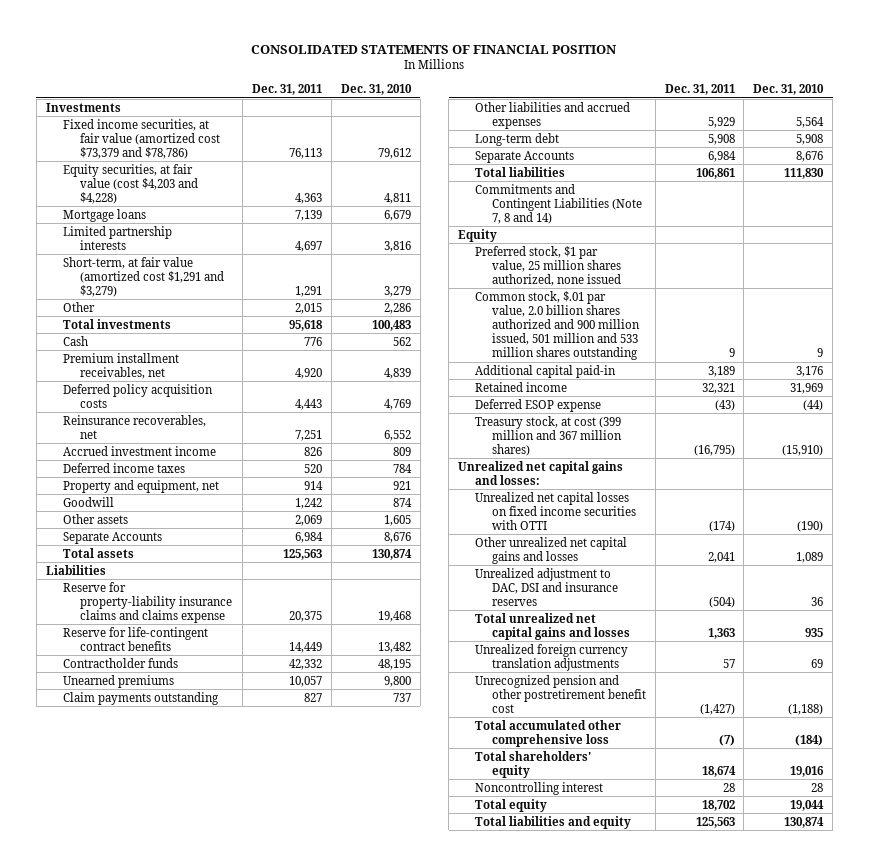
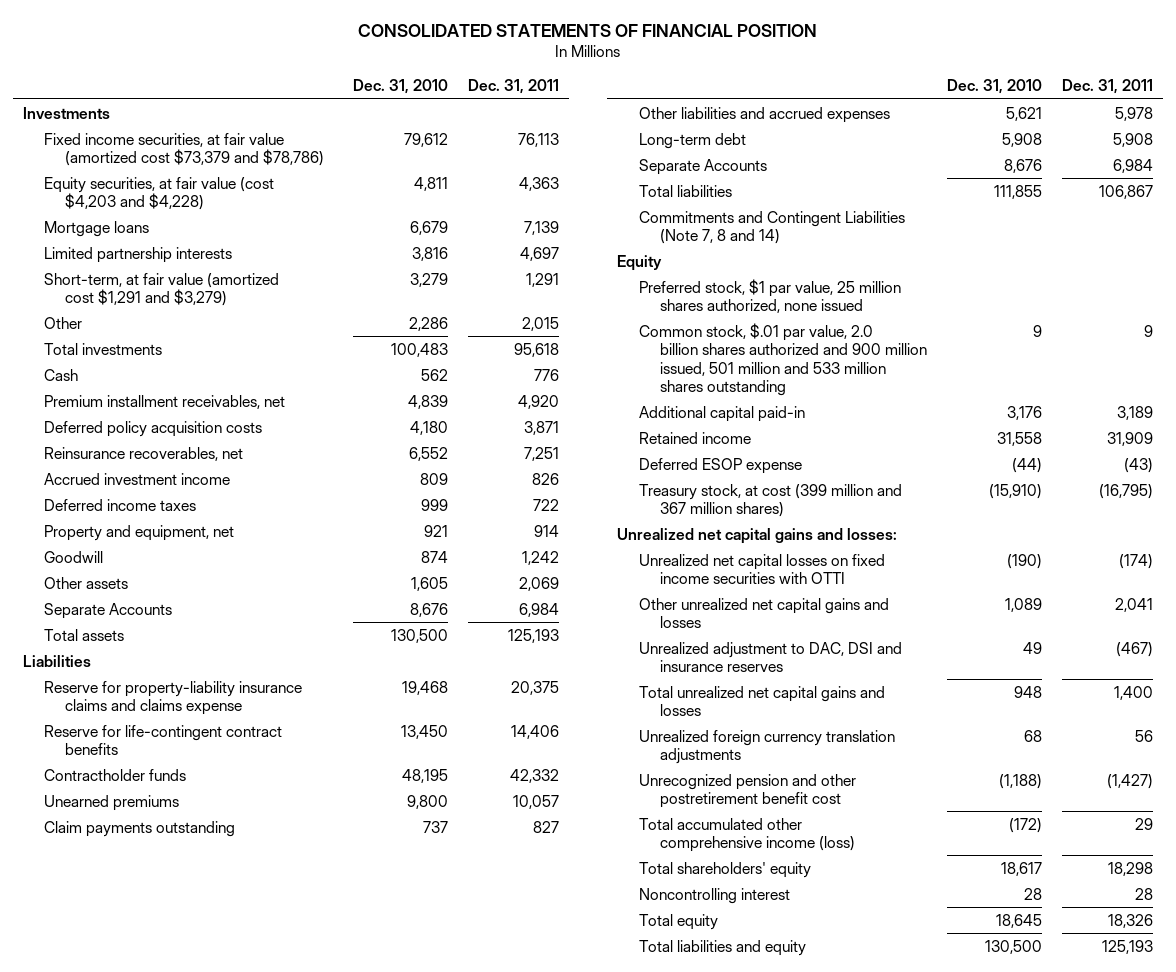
[295,398,323,410] 4,443 -> [523,420,559,435] 3,871
[383,398,411,410] 4,769 -> [409,420,448,435] 4,180
[304,463,323,473] 520 -> [532,498,559,511] 722
[392,463,412,473] 784 -> [420,498,448,511] 999
[283,548,323,560] 125,563 -> [507,628,559,643] 125,193
[371,548,412,560] 130,874 -> [390,628,448,643] 130,500
[289,641,323,653] 14,449 -> [510,724,559,739] 14,406
[377,641,411,653] 13,482 -> [400,724,448,739] 13,450
[707,116,735,128] 5,929 -> [1115,106,1154,121] 5,978
[796,116,825,128] 5,564 -> [1005,106,1042,121] 5,621
[695,167,735,179] 106,861 -> [1099,184,1154,199] 106,867
[784,167,825,179] 111,830 -> [993,184,1042,199] 111,855
[701,382,735,394] 32,321 -> [1107,431,1154,446] 31,909
[790,382,824,394] 31,969 -> [996,431,1042,446] 31,558
[708,596,735,608] (504) -> [1116,641,1154,657] (467)
[811,596,824,606] 36 -> [1022,641,1042,654] 49
[707,627,735,639] 1,363 -> [1114,685,1154,700] 1,400
[805,627,824,637] 935 -> [1013,685,1042,698] 948
[722,658,735,668] 57 -> [1135,729,1154,742] 56
[811,658,824,668] 69 -> [1023,729,1042,742] 68
[474,719,621,747] Total accumulated other comprehensive loss -> [638,817,855,853] Total accumulated other comprehensive income (loss)
[718,734,735,746] (7) -> [1135,817,1154,830] 29
[795,734,824,746] (184) -> [1008,817,1042,833] (172)
[701,765,736,777] 18,674 -> [1108,861,1154,876] 18,298
[790,765,825,777] 19,016 -> [1000,861,1042,876] 18,617
[701,799,735,811] 18,702 -> [1108,913,1154,928] 18,326
[790,799,825,811] 19,044 -> [995,913,1042,928] 18,645
[695,816,735,828] 125,563 -> [1102,939,1154,954] 125,193
[784,816,825,828] 130,874 -> [984,939,1042,954] 130,500

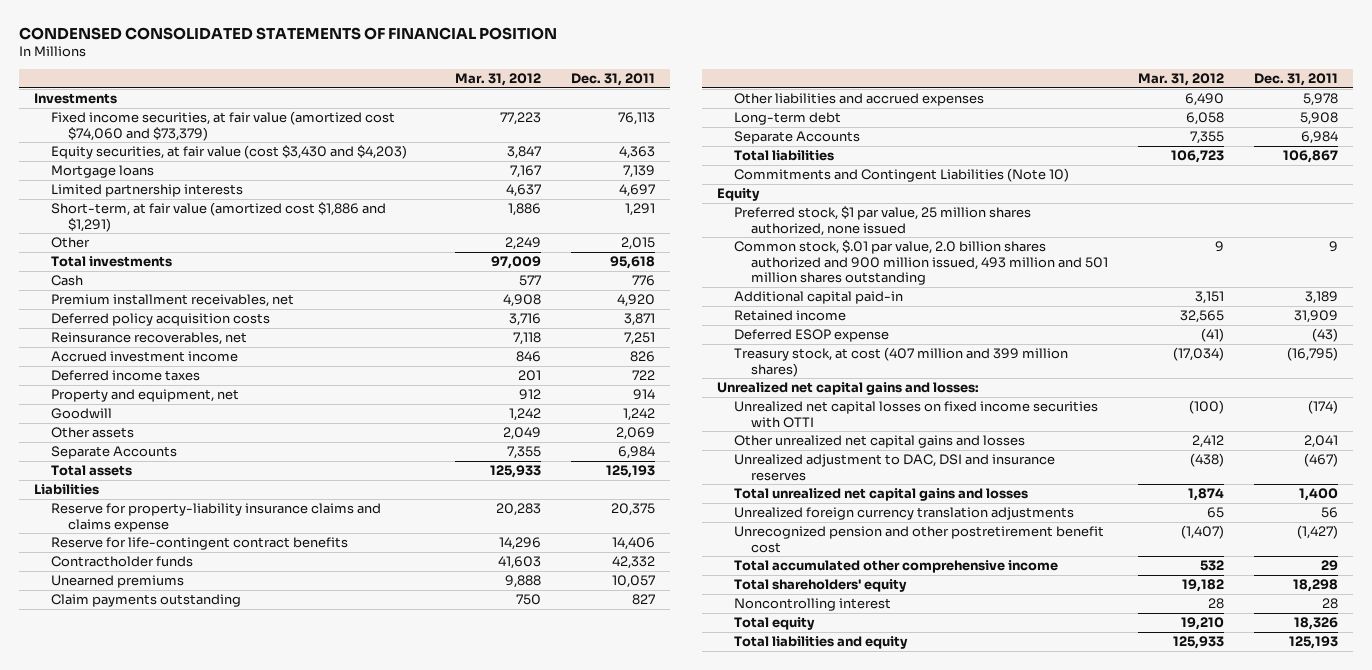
[358,23,818,37] CONSOLIDATED STATEMENTS OF FINANCIAL POSITION -> [18,26,557,40] CONDENSED CONSOLIDATED STATEMENTS OF FINANCIAL POSITION
[352,79,448,95] Dec. 31, 2010 -> none
none -> [454,73,541,87] Mar. 31, 2012
[44,132,325,167] Fixed income securities, at fair value (amortized cost $73,379 and $78,786) -> [50,111,395,141] Fixed income securities, at fair value (amortized cost $74,060 and $73,379)
[44,176,275,211] Equity securities, at fair value (cost $4,203 and $4,228) -> [50,145,407,160] Equity securities, at fair value (cost $3,430 and $4,203)
[44,272,280,307] Short-term, at fair value (amortized cost $1,291 and $3,279) -> [50,202,386,232] Short-term, at fair value (amortized cost $1,886 and $1,291)
[638,210,905,245] Commitments and Contingent Liabilities (Note 7, 8 and 14) -> [733,168,1069,183] Commitments and Contingent Liabilities (Note 10)
[638,322,927,397] Common stock, $.01 par value, 2.0 billion shares authorized and 900 million issued, 501 million and 533 million shares outstanding -> [733,240,1109,286] Common stock, $.01 par value, 2.0 billion shares authorized and 900 million issued, 493 million and 501 million shares outstanding
[638,483,902,518] Treasury stock, at cost (399 million and 367 million shares) -> [733,347,1068,377] Treasury stock, at cost (407 million and 399 million shares)
[638,817,855,853] Total accumulated other comprehensive income (loss) -> [733,560,1058,574] Total accumulated other comprehensive income

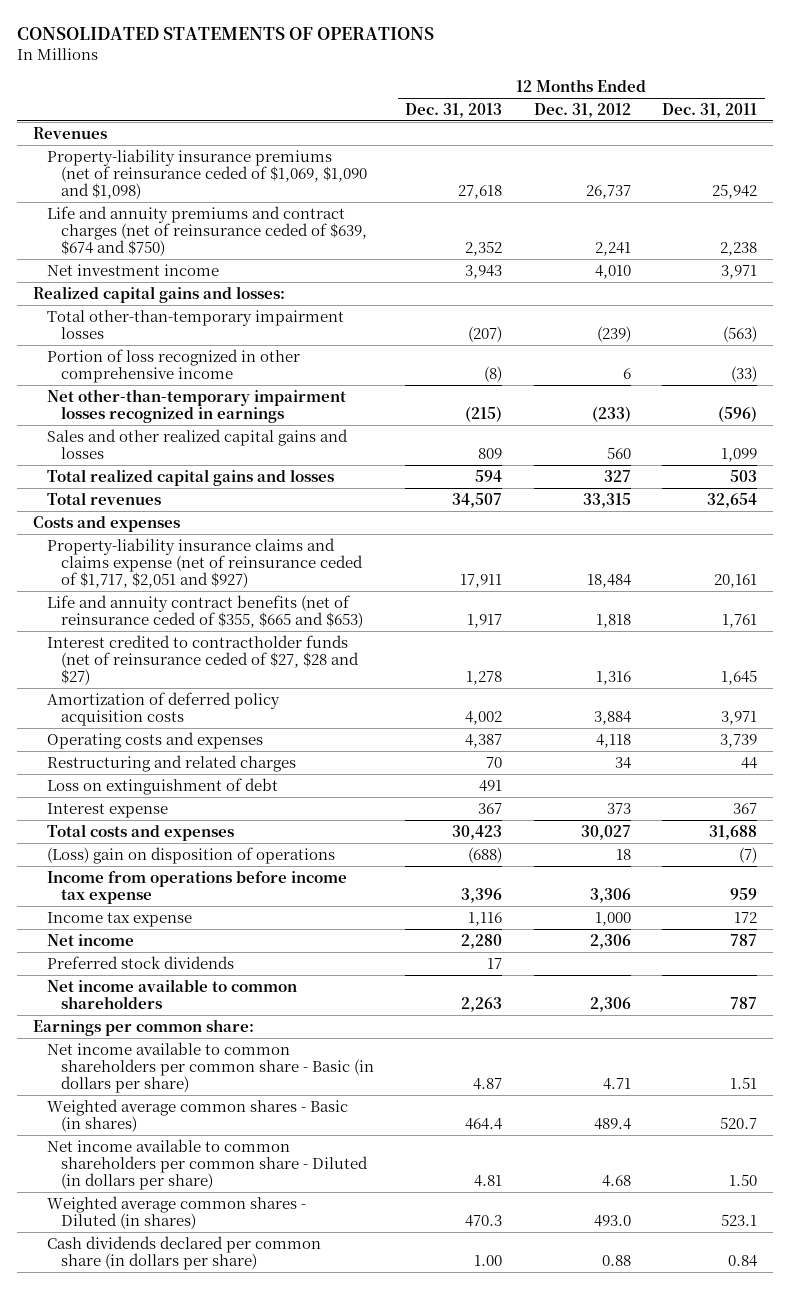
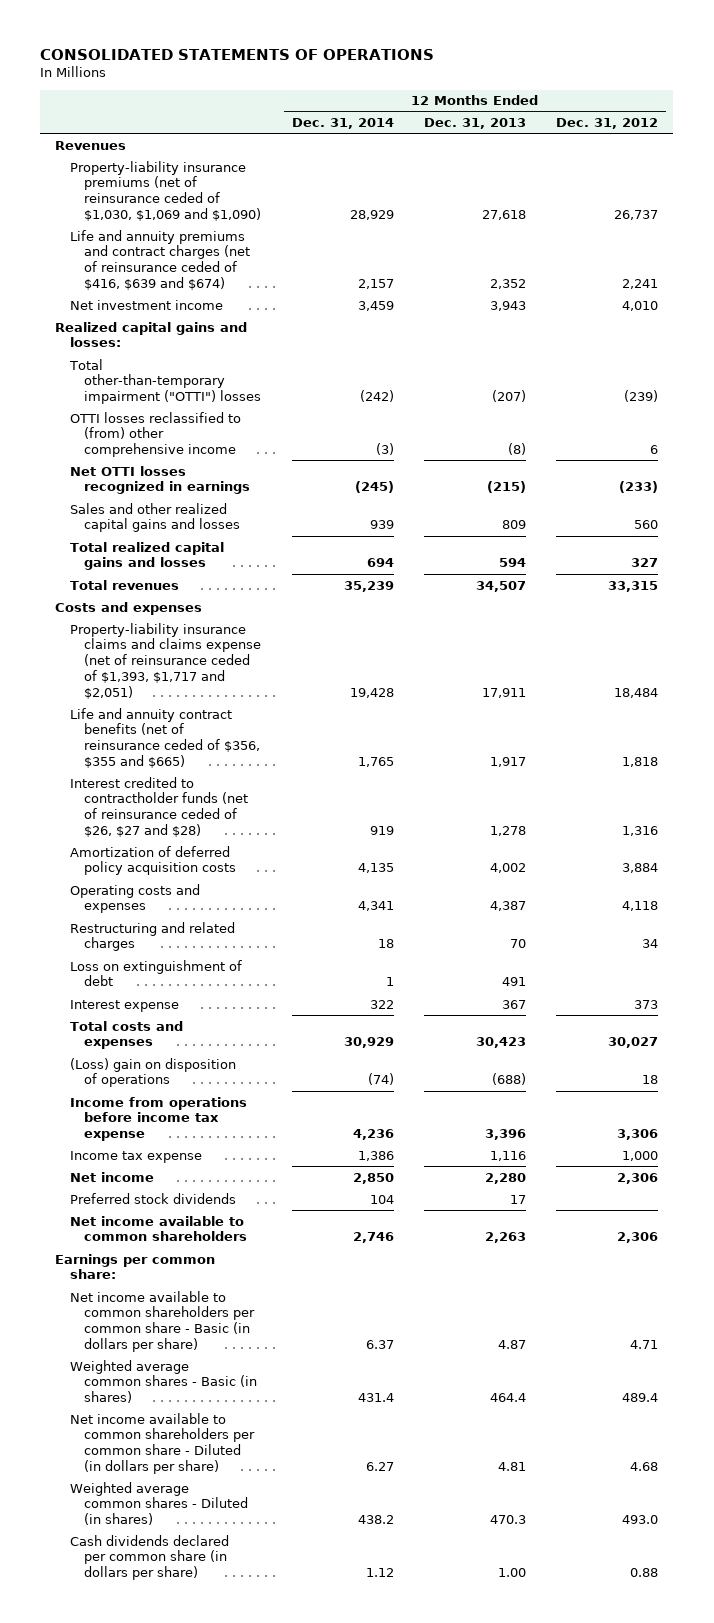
[662,102,758,118] Dec. 31, 2011 -> none
none -> [291,117,394,129] Dec. 31, 2014
[47,148,368,200] Property-liability insurance premiums (net of reinsurance ceded of $1,069, $1,090 and $1,098) -> [69,160,262,221] Property-liability insurance premiums (net of reinsurance ceded of $1,030, $1,069 and $1,090)
[47,205,368,257] Life and annuity premiums and contract charges (net of reinsurance ceded of $639, $674 and $750) -> [69,229,251,290] Life and annuity premiums and contract charges (net of reinsurance ceded of $416, $639 and $674)
[47,309,345,340] Total other-than-temporary impairment losses -> [68,358,262,405] Total other-than-temporary impairment ("OTTI") losses
[47,348,301,384] Portion of loss recognized in other comprehensive income -> [69,411,241,458] OTTI losses reclassified to (from) other comprehensive income
[47,388,347,424] Net other-than-temporary impairment losses recognized in earnings -> [69,465,251,495] Net OTTI losses recognized in earnings
[47,537,364,589] Property-liability insurance claims and claims expense (net of reinsurance ceded of $1,717, $2,051 and $927) -> [69,622,262,699] Property-liability insurance claims and claims expense (net of reinsurance ceded of $1,393, $1,717 and $2,051)
[47,594,364,629] Life and annuity contract benefits (net of reinsurance ceded of $355, $665 and $653) -> [69,707,261,768] Life and annuity contract benefits (net of reinsurance ceded of $356, $355 and $665)
[47,634,360,686] Interest credited to contractholder funds (net of reinsurance ceded of $27, $28 and $27) -> [69,776,249,837] Interest credited to contractholder funds (net of reinsurance ceded of $26, $27 and $28)

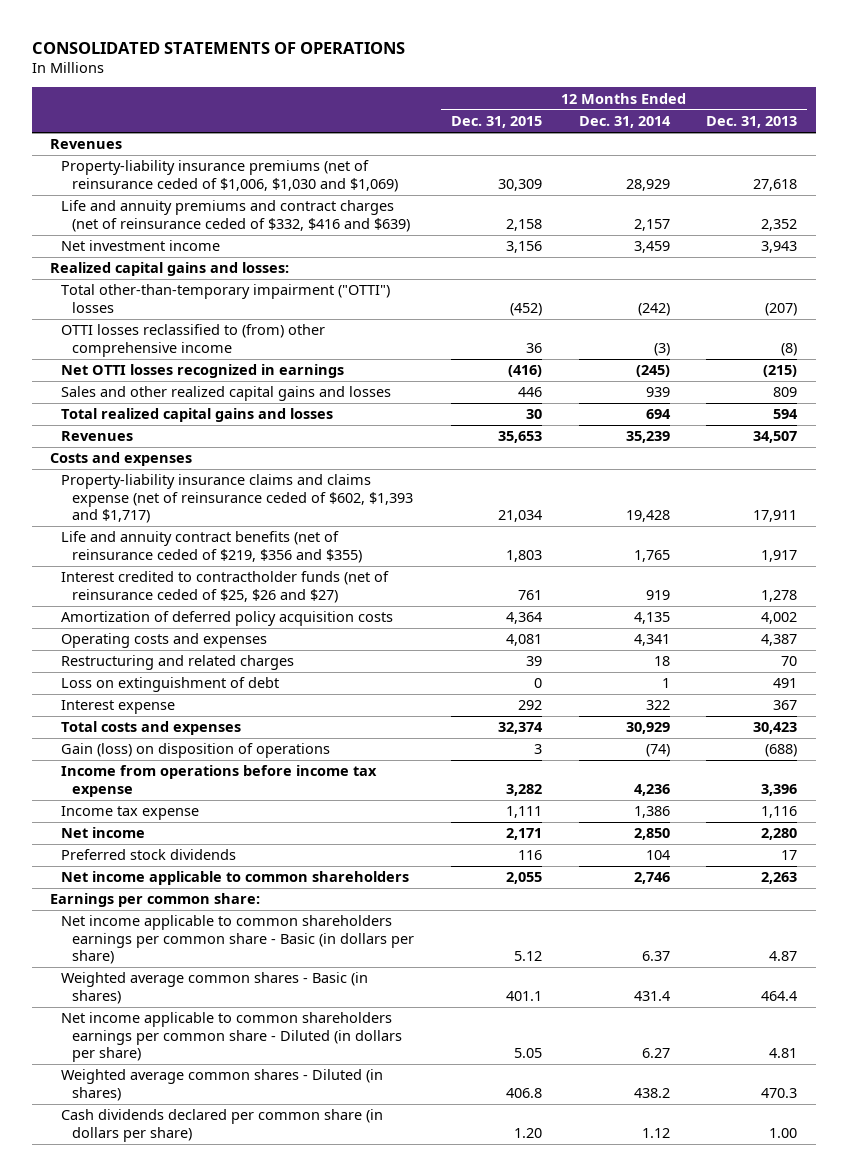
[556,117,659,129] Dec. 31, 2012 -> none
none -> [450,116,542,129] Dec. 31, 2015
[69,160,262,221] Property-liability insurance premiums (net of reinsurance ceded of $1,030, $1,069 and $1,090) -> [60,160,398,192] Property-liability insurance premiums (net of reinsurance ceded of $1,006, $1,030 and $1,069)
[69,229,251,290] Life and annuity premiums and contract charges (net of reinsurance ceded of $416, $639 and $674) -> [60,200,410,232] Life and annuity premiums and contract charges (net of reinsurance ceded of $332, $416 and $639)
[69,579,179,590] Total revenues -> [60,431,133,442] Revenues
[69,622,262,699] Property-liability insurance claims and claims expense (net of reinsurance ceded of $1,393, $1,717 and $2,051) -> [60,474,413,523] Property-liability insurance claims and claims expense (net of reinsurance ceded of $602, $1,393 and $1,717)
[69,707,261,768] Life and annuity contract benefits (net of reinsurance ceded of $356, $355 and $665) -> [60,531,362,563] Life and annuity contract benefits (net of reinsurance ceded of $219, $356 and $355)
[69,776,249,837] Interest credited to contractholder funds (net of reinsurance ceded of $26, $27 and $28) -> [60,571,389,603] Interest credited to contractholder funds (net of reinsurance ceded of $25, $26 and $27)
[69,1057,236,1088] (Loss) gain on disposition of operations -> [60,743,330,759] Gain (loss) on disposition of operations
[69,1215,248,1242] Net income available to common shareholders -> [60,871,409,886] Net income applicable to common shareholders
[69,1290,256,1352] Net income available to common shareholders per common share - Basic (in dollars per share) -> [60,915,414,964] Net income applicable to common shareholders earnings per common share - Basic (in dollars per share)
[69,1412,256,1474] Net income available to common shareholders per common share - Diluted (in dollars per share) -> [60,1012,402,1062] Net income applicable to common shareholders earnings per common share - Diluted (in dollars per share)

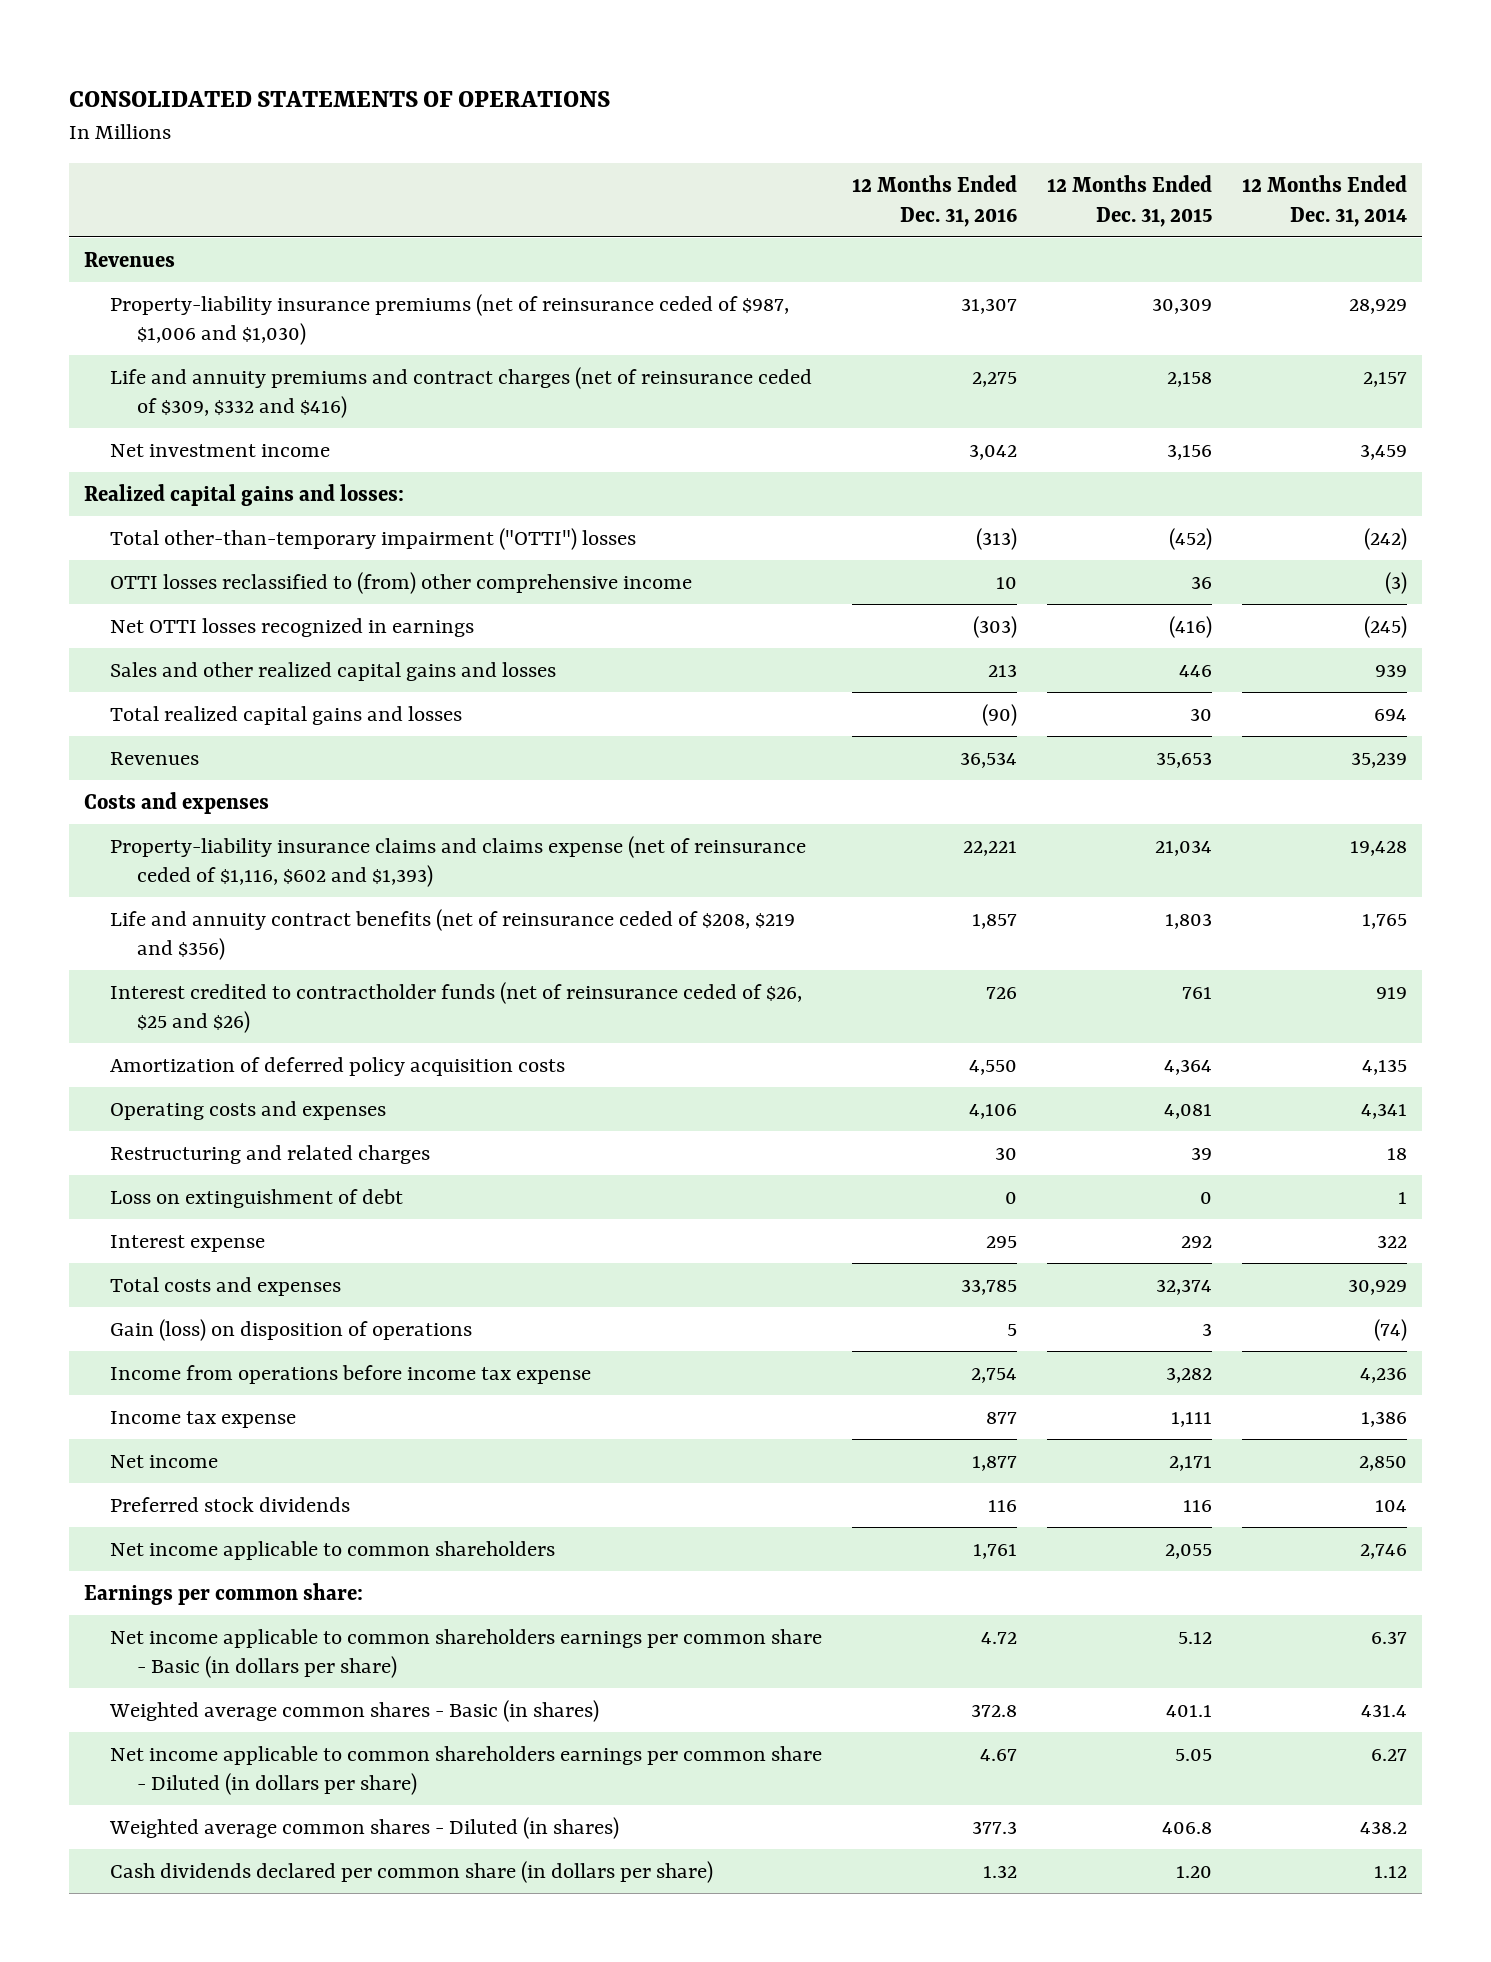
[706,116,798,129] Dec. 31, 2013 -> none
none -> [852,174,1018,227] 12 Months Ended Dec. 31, 2016
[60,160,398,192] Property-liability insurance premiums (net of reinsurance ceded of $1,006, $1,030 and $1,069) -> [110,293,790,346] Property-liability insurance premiums (net of reinsurance ceded of $987, $1,006 and $1,030)
[60,200,410,232] Life and annuity premiums and contract charges (net of reinsurance ceded of $332, $416 and $639) -> [110,366,813,419] Life and annuity premiums and contract charges (net of reinsurance ceded of $309, $332 and $416)
[60,474,413,523] Property-liability insurance claims and claims expense (net of reinsurance ceded of $602, $1,393 and $1,717) -> [110,835,807,888] Property-liability insurance claims and claims expense (net of reinsurance ceded of $1,116, $602 and $1,393)
[60,531,362,563] Life and annuity contract benefits (net of reinsurance ceded of $219, $356 and $355) -> [110,908,796,961] Life and annuity contract benefits (net of reinsurance ceded of $208, $219 and $356)
[60,571,389,603] Interest credited to contractholder funds (net of reinsurance ceded of $25, $26 and $27) -> [110,981,803,1034] Interest credited to contractholder funds (net of reinsurance ceded of $26, $25 and $26)

